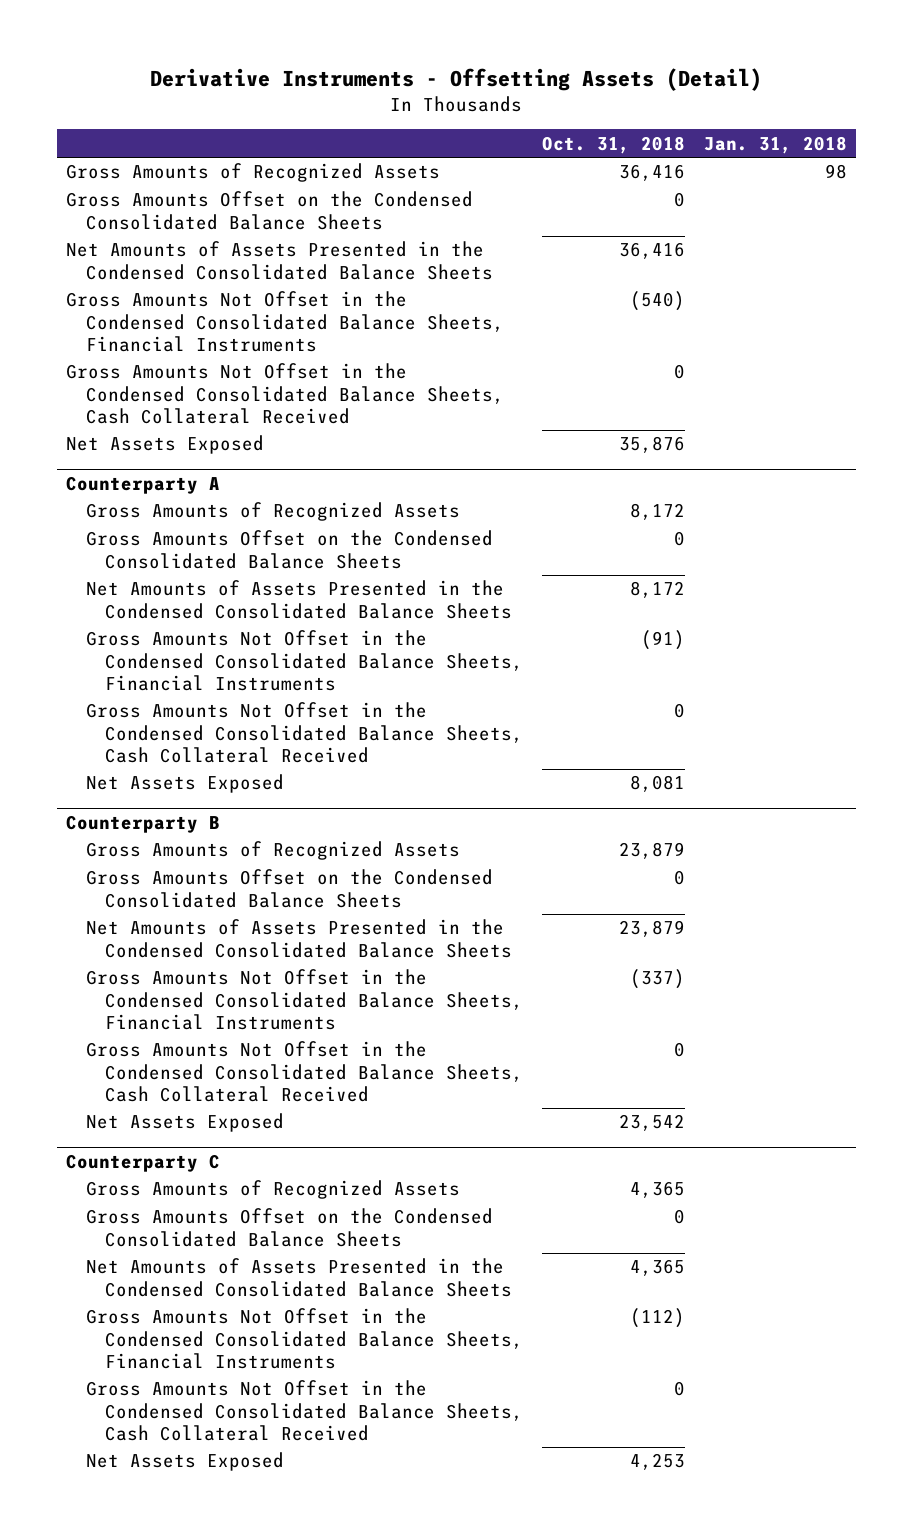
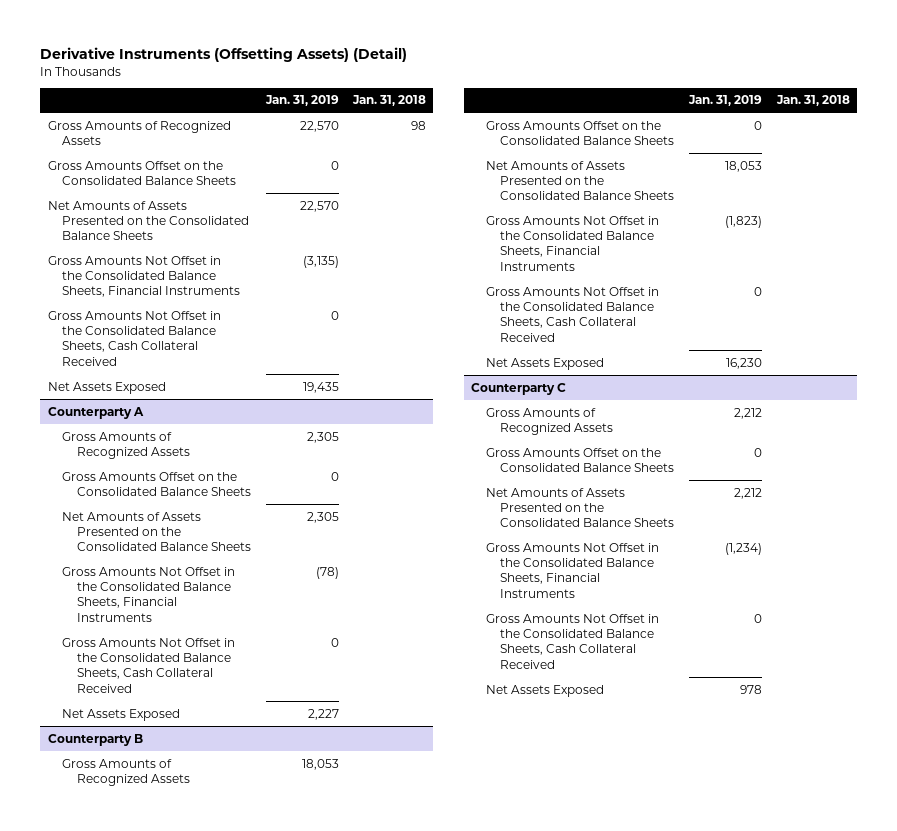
[150,67,763,91] Derivative Instruments - Offsetting Assets (Detail) -> [40,47,408,63] Derivative Instruments (Offsetting Assets) (Detail)
[542,135,686,154] Oct. 31, 2018 -> none
none -> [264,95,339,107] Jan. 31, 2019
[66,191,474,230] Gross Amounts Offset on the Condensed Consolidated Balance Sheets -> [47,160,237,185] Gross Amounts Offset on the Consolidated Balance Sheets
[66,241,493,280] Net Amounts of Assets Presented in the Condensed Consolidated Balance Sheets -> [47,200,250,241] Net Amounts of Assets Presented on the Consolidated Balance Sheets
[66,291,504,352] Gross Amounts Not Offset in the Condensed Consolidated Balance Sheets, Financial Instruments -> [47,255,241,298] Gross Amounts Not Offset in the Consolidated Balance Sheets, Financial Instruments
[66,363,504,424] Gross Amounts Not Offset in the Condensed Consolidated Balance Sheets, Cash Collateral Received -> [47,310,221,366] Gross Amounts Not Offset in the Consolidated Balance Sheets, Cash Collateral Received
[85,530,493,569] Gross Amounts Offset on the Condensed Consolidated Balance Sheets -> [62,471,252,496] Gross Amounts Offset on the Consolidated Balance Sheets
[85,580,513,619] Net Amounts of Assets Presented in the Condensed Consolidated Balance Sheets -> [62,511,252,552] Net Amounts of Assets Presented on the Consolidated Balance Sheets
[85,630,524,691] Gross Amounts Not Offset in the Condensed Consolidated Balance Sheets, Financial Instruments -> [62,566,236,622] Gross Amounts Not Offset in the Consolidated Balance Sheets, Financial Instruments
[85,702,524,763] Gross Amounts Not Offset in the Condensed Consolidated Balance Sheets, Cash Collateral Received -> [62,637,236,693] Gross Amounts Not Offset in the Consolidated Balance Sheets, Cash Collateral Received
[85,869,493,908] Gross Amounts Offset on the Condensed Consolidated Balance Sheets -> [485,120,675,145] Gross Amounts Offset on the Consolidated Balance Sheets
[85,919,513,958] Net Amounts of Assets Presented in the Condensed Consolidated Balance Sheets -> [485,160,675,201] Net Amounts of Assets Presented on the Consolidated Balance Sheets
[85,969,524,1030] Gross Amounts Not Offset in the Condensed Consolidated Balance Sheets, Financial Instruments -> [485,215,659,271] Gross Amounts Not Offset in the Consolidated Balance Sheets, Financial Instruments
[85,1041,524,1102] Gross Amounts Not Offset in the Condensed Consolidated Balance Sheets, Cash Collateral Received -> [485,286,659,342] Gross Amounts Not Offset in the Consolidated Balance Sheets, Cash Collateral Received
[85,1208,493,1247] Gross Amounts Offset on the Condensed Consolidated Balance Sheets -> [485,447,675,472] Gross Amounts Offset on the Consolidated Balance Sheets
[85,1258,513,1297] Net Amounts of Assets Presented in the Condensed Consolidated Balance Sheets -> [485,487,675,528] Net Amounts of Assets Presented on the Consolidated Balance Sheets
[85,1308,524,1369] Gross Amounts Not Offset in the Condensed Consolidated Balance Sheets, Financial Instruments -> [485,542,659,598] Gross Amounts Not Offset in the Consolidated Balance Sheets, Financial Instruments
[85,1380,524,1441] Gross Amounts Not Offset in the Condensed Consolidated Balance Sheets, Cash Collateral Received -> [485,613,659,669] Gross Amounts Not Offset in the Consolidated Balance Sheets, Cash Collateral Received

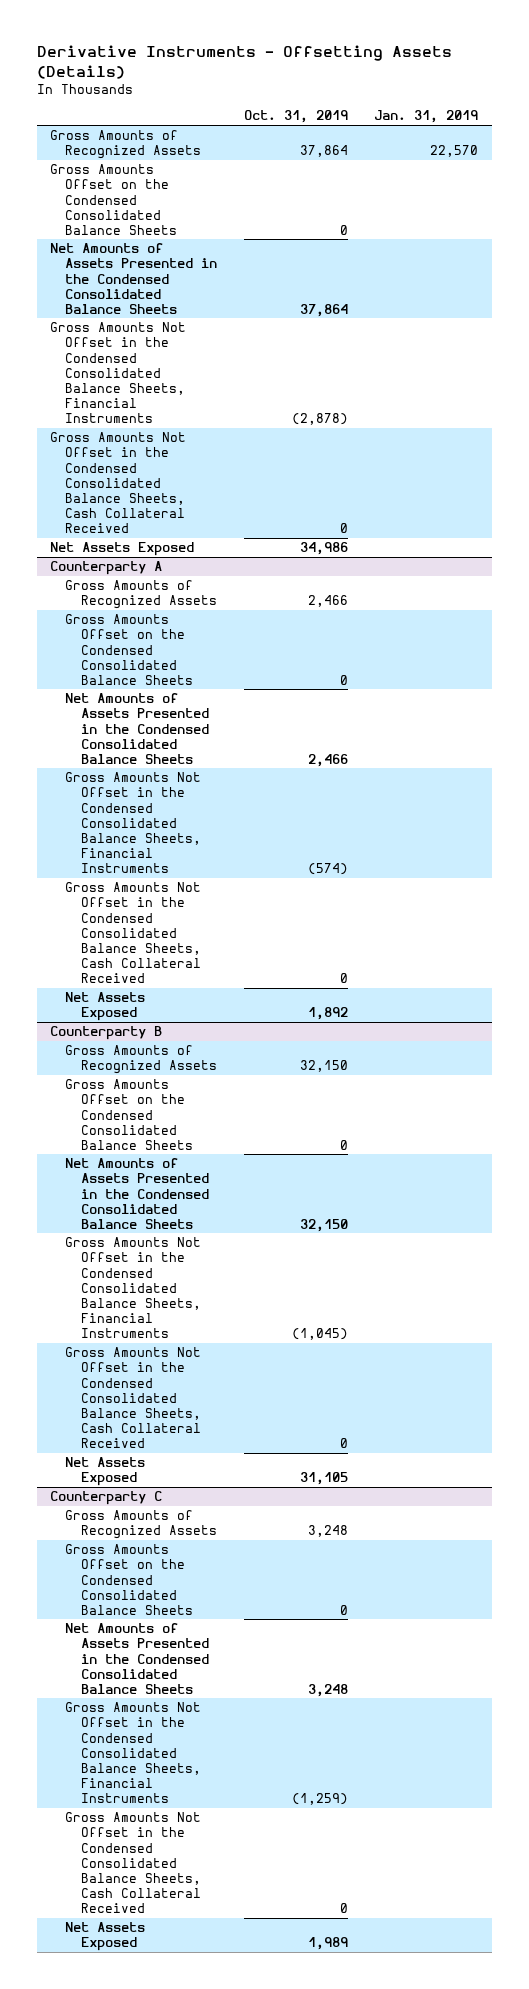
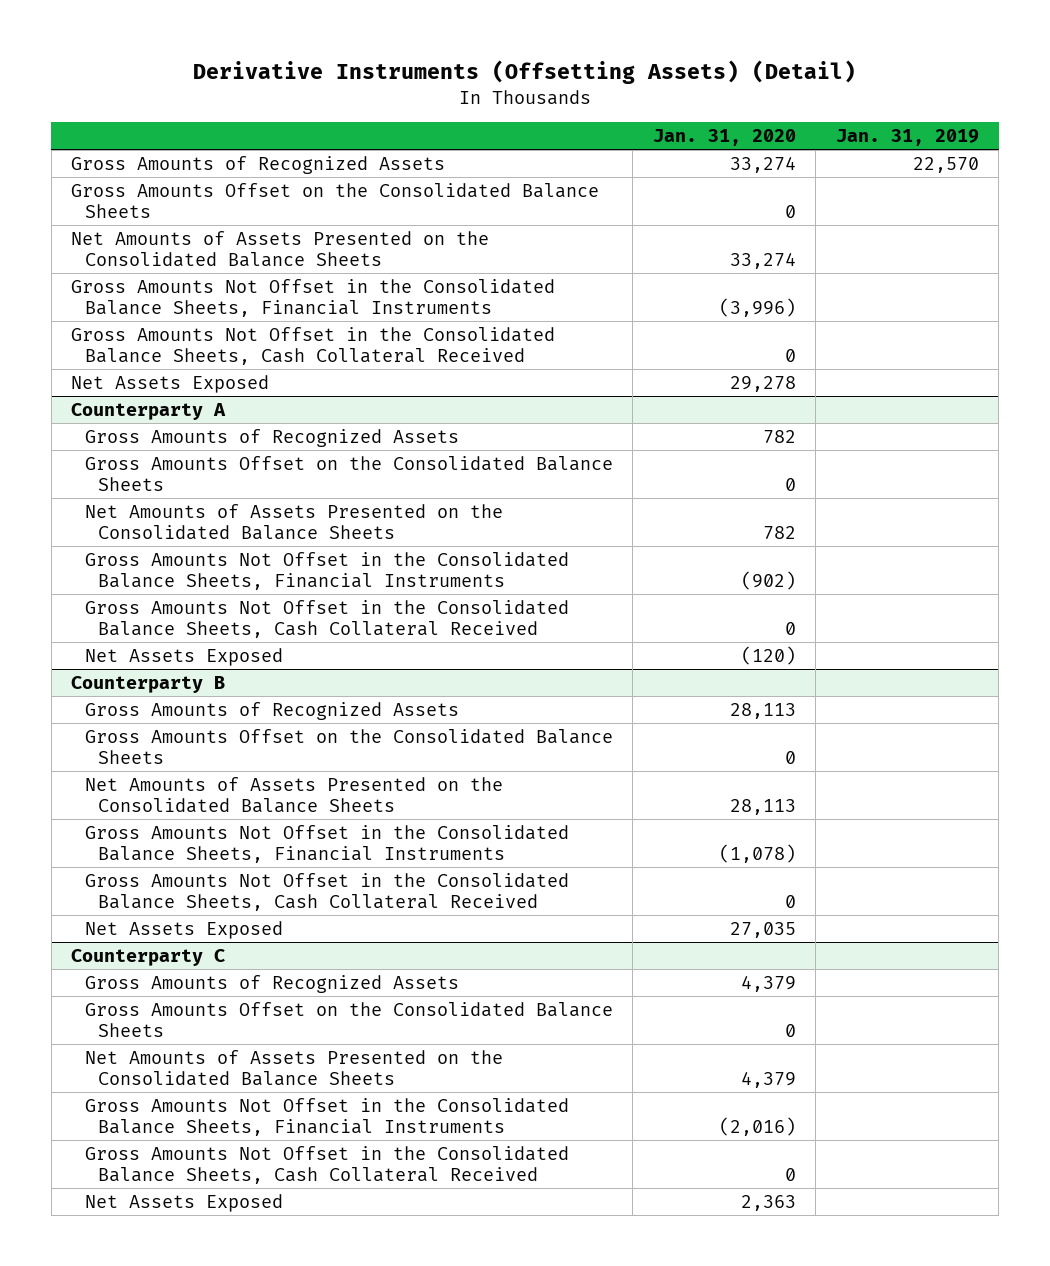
[37,44,453,79] Derivative Instruments - Offsetting Assets (Details) -> [192,60,856,85] Derivative Instruments (Offsetting Assets) (Detail)
[243,110,348,124] Oct. 31, 2019 -> none
none -> [652,128,796,146] Jan. 31, 2020
[50,164,178,235] Gross Amounts Offset on the Condensed Consolidated Balance Sheets -> [71,183,600,219] Gross Amounts Offset on the Consolidated Balance Sheets
[50,243,218,314] Net Amounts of Assets Presented in the Condensed Consolidated Balance Sheets -> [71,231,490,268] Net Amounts of Assets Presented on the Consolidated Balance Sheets
[50,322,187,424] Gross Amounts Not Offset in the Condensed Consolidated Balance Sheets, Financial Instruments -> [71,279,556,318] Gross Amounts Not Offset in the Consolidated Balance Sheets, Financial Instruments
[50,432,187,534] Gross Amounts Not Offset in the Condensed Consolidated Balance Sheets, Cash Collateral Received -> [71,327,556,366] Gross Amounts Not Offset in the Consolidated Balance Sheets, Cash Collateral Received
[65,614,193,685] Gross Amounts Offset on the Condensed Consolidated Balance Sheets -> [84,456,613,492] Gross Amounts Offset on the Consolidated Balance Sheets
[65,693,209,764] Net Amounts of Assets Presented in the Condensed Consolidated Balance Sheets -> [84,504,503,541] Net Amounts of Assets Presented on the Consolidated Balance Sheets
[65,772,202,874] Gross Amounts Not Offset in the Condensed Consolidated Balance Sheets, Financial Instruments -> [84,552,569,591] Gross Amounts Not Offset in the Consolidated Balance Sheets, Financial Instruments
[65,882,202,984] Gross Amounts Not Offset in the Condensed Consolidated Balance Sheets, Cash Collateral Received -> [84,600,569,639] Gross Amounts Not Offset in the Consolidated Balance Sheets, Cash Collateral Received
[65,1079,193,1150] Gross Amounts Offset on the Condensed Consolidated Balance Sheets -> [84,729,613,765] Gross Amounts Offset on the Consolidated Balance Sheets
[65,1158,209,1229] Net Amounts of Assets Presented in the Condensed Consolidated Balance Sheets -> [84,777,503,814] Net Amounts of Assets Presented on the Consolidated Balance Sheets
[65,1237,202,1339] Gross Amounts Not Offset in the Condensed Consolidated Balance Sheets, Financial Instruments -> [84,825,569,864] Gross Amounts Not Offset in the Consolidated Balance Sheets, Financial Instruments
[65,1347,202,1449] Gross Amounts Not Offset in the Condensed Consolidated Balance Sheets, Cash Collateral Received -> [84,873,569,912] Gross Amounts Not Offset in the Consolidated Balance Sheets, Cash Collateral Received
[65,1544,193,1615] Gross Amounts Offset on the Condensed Consolidated Balance Sheets -> [84,1002,613,1038] Gross Amounts Offset on the Consolidated Balance Sheets
[65,1623,209,1694] Net Amounts of Assets Presented in the Condensed Consolidated Balance Sheets -> [84,1050,503,1087] Net Amounts of Assets Presented on the Consolidated Balance Sheets
[65,1702,202,1804] Gross Amounts Not Offset in the Condensed Consolidated Balance Sheets, Financial Instruments -> [84,1098,569,1137] Gross Amounts Not Offset in the Consolidated Balance Sheets, Financial Instruments
[65,1812,202,1914] Gross Amounts Not Offset in the Condensed Consolidated Balance Sheets, Cash Collateral Received -> [84,1146,569,1185] Gross Amounts Not Offset in the Consolidated Balance Sheets, Cash Collateral Received

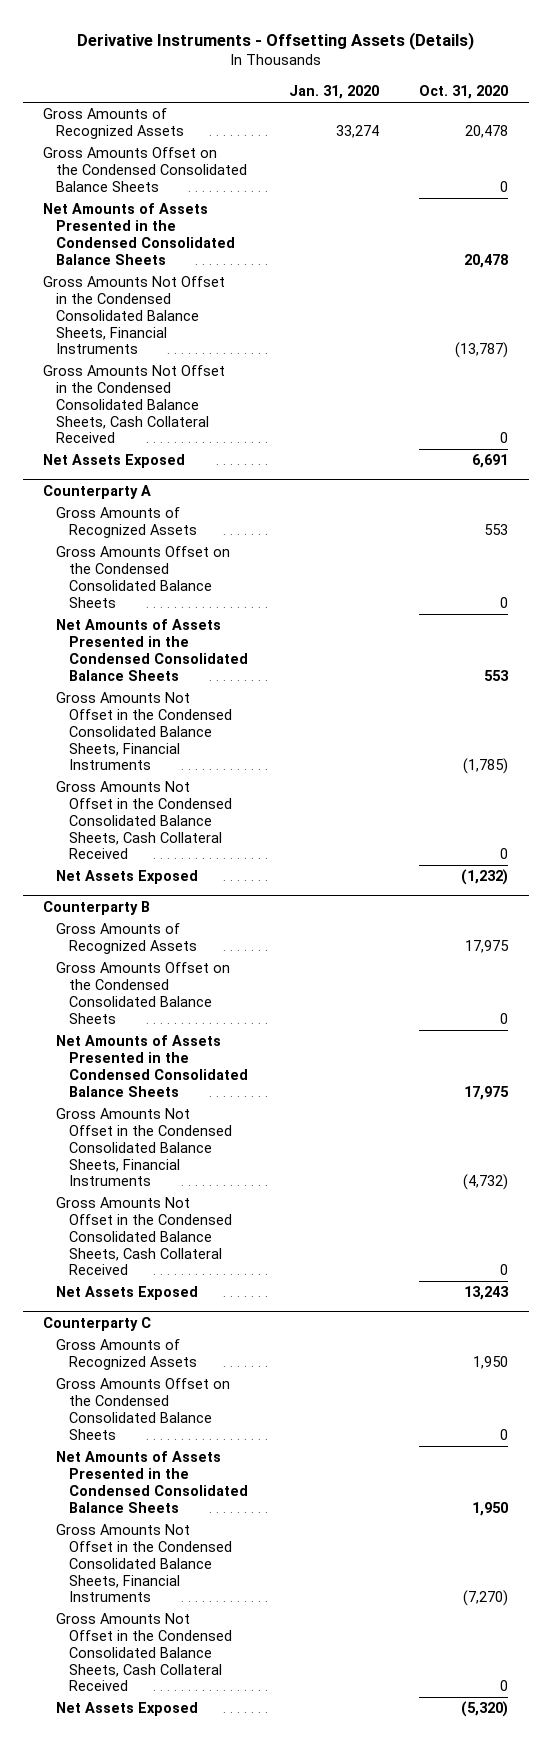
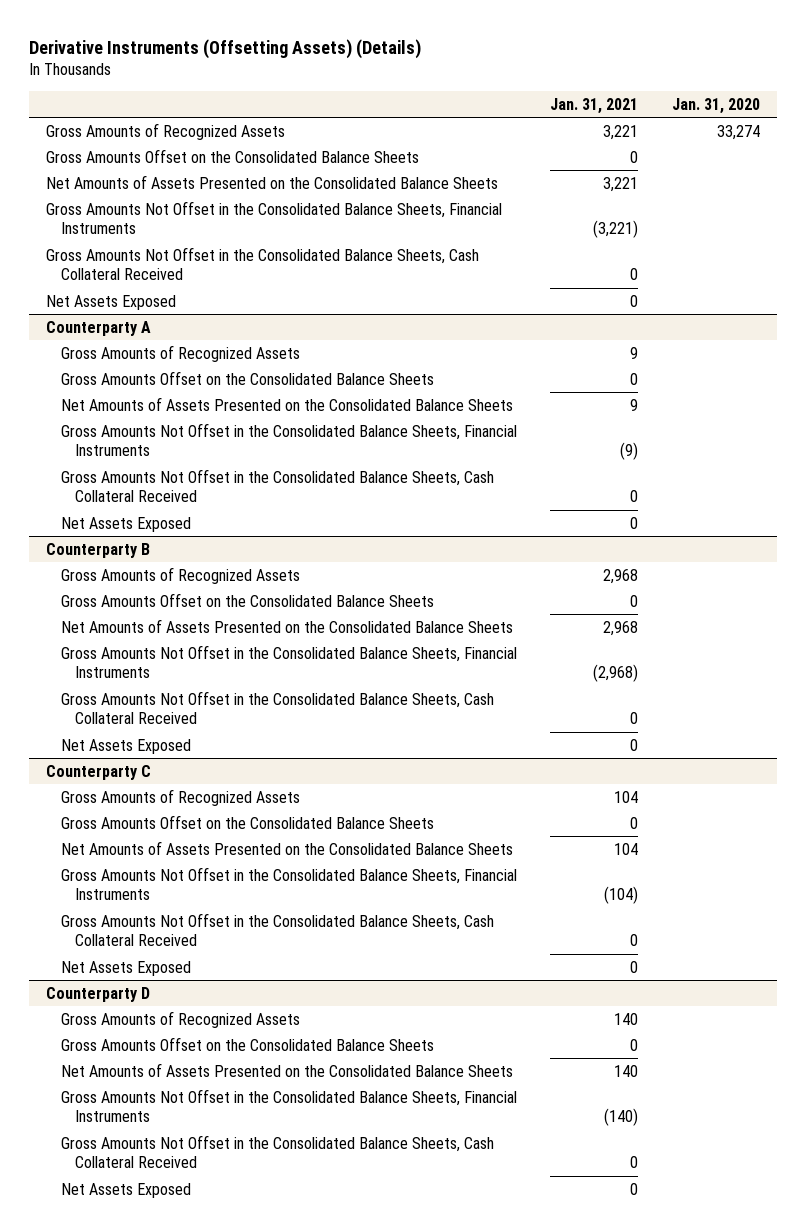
[76,31,474,50] Derivative Instruments - Offsetting Assets (Details) -> [29,38,422,59] Derivative Instruments (Offsetting Assets) (Details)
[419,85,509,100] Oct. 31, 2020 -> none
none -> [550,97,639,114] Jan. 31, 2021
[43,147,248,192] Gross Amounts Offset on the Condensed Consolidated Balance Sheets -> [46,148,420,163] Gross Amounts Offset on the Consolidated Balance Sheets
[43,203,236,265] Net Amounts of Assets Presented in the Condensed Consolidated Balance Sheets -> [46,174,499,189] Net Amounts of Assets Presented on the Consolidated Balance Sheets
[43,276,226,355] Gross Amounts Not Offset in the Condensed Consolidated Balance Sheets, Financial Instruments -> [46,200,503,235] Gross Amounts Not Offset in the Consolidated Balance Sheets, Financial Instruments
[43,365,226,444] Gross Amounts Not Offset in the Condensed Consolidated Balance Sheets, Cash Collateral Received -> [46,246,480,281] Gross Amounts Not Offset in the Consolidated Balance Sheets, Cash Collateral Received
[56,546,231,608] Gross Amounts Offset on the Condensed Consolidated Balance Sheets -> [60,370,434,385] Gross Amounts Offset on the Consolidated Balance Sheets
[56,619,248,681] Net Amounts of Assets Presented in the Condensed Consolidated Balance Sheets -> [60,396,513,411] Net Amounts of Assets Presented on the Consolidated Balance Sheets
[56,692,232,771] Gross Amounts Not Offset in the Condensed Consolidated Balance Sheets, Financial Instruments -> [60,422,517,457] Gross Amounts Not Offset in the Consolidated Balance Sheets, Financial Instruments
[56,781,232,860] Gross Amounts Not Offset in the Condensed Consolidated Balance Sheets, Cash Collateral Received -> [60,468,494,503] Gross Amounts Not Offset in the Consolidated Balance Sheets, Cash Collateral Received
[56,962,231,1024] Gross Amounts Offset on the Condensed Consolidated Balance Sheets -> [60,592,434,607] Gross Amounts Offset on the Consolidated Balance Sheets
[56,1035,248,1097] Net Amounts of Assets Presented in the Condensed Consolidated Balance Sheets -> [60,618,513,633] Net Amounts of Assets Presented on the Consolidated Balance Sheets
[56,1108,232,1187] Gross Amounts Not Offset in the Condensed Consolidated Balance Sheets, Financial Instruments -> [60,644,517,679] Gross Amounts Not Offset in the Consolidated Balance Sheets, Financial Instruments
[56,1197,232,1276] Gross Amounts Not Offset in the Condensed Consolidated Balance Sheets, Cash Collateral Received -> [60,690,494,725] Gross Amounts Not Offset in the Consolidated Balance Sheets, Cash Collateral Received
[56,1378,231,1440] Gross Amounts Offset on the Condensed Consolidated Balance Sheets -> [60,814,434,829] Gross Amounts Offset on the Consolidated Balance Sheets
[56,1451,248,1513] Net Amounts of Assets Presented in the Condensed Consolidated Balance Sheets -> [60,840,513,855] Net Amounts of Assets Presented on the Consolidated Balance Sheets
[56,1524,232,1603] Gross Amounts Not Offset in the Condensed Consolidated Balance Sheets, Financial Instruments -> [60,866,517,901] Gross Amounts Not Offset in the Consolidated Balance Sheets, Financial Instruments
[56,1613,232,1692] Gross Amounts Not Offset in the Condensed Consolidated Balance Sheets, Cash Collateral Received -> [60,912,494,947] Gross Amounts Not Offset in the Consolidated Balance Sheets, Cash Collateral Received
none -> [46,986,151,1002] Counterparty D
none -> [60,1010,300,1028] Gross Amounts of Recognized Assets
none -> [60,1036,434,1051] Gross Amounts Offset on the Consolidated Balance Sheets
none -> [60,1062,513,1077] Net Amounts of Assets Presented on the Consolidated Balance Sheets
none -> [60,1088,517,1123] Gross Amounts Not Offset in the Consolidated Balance Sheets, Financial Instruments
none -> [60,1134,494,1169] Gross Amounts Not Offset in the Consolidated Balance Sheets, Cash Collateral Received
none -> [60,1182,191,1198] Net Assets Exposed

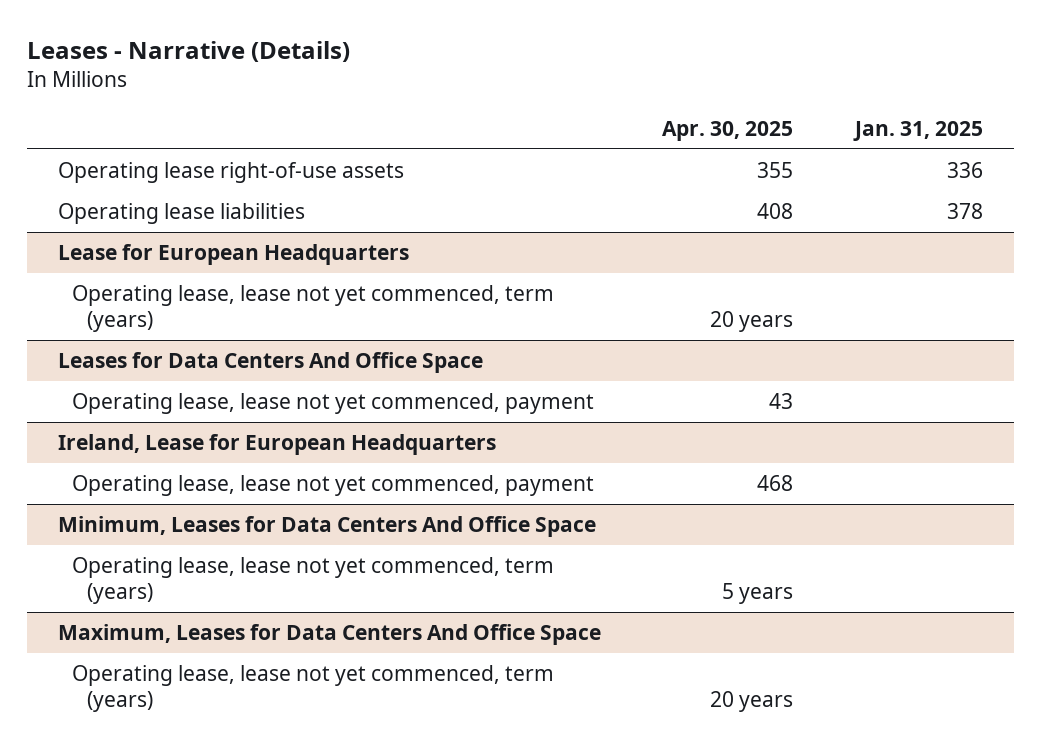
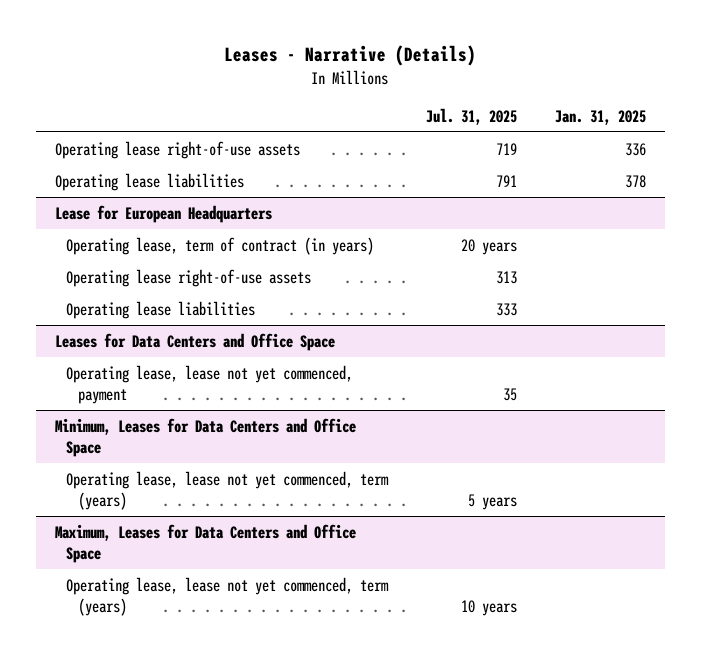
[662,120,794,141] Apr. 30, 2025 -> none
none -> [426,107,518,125] Jul. 31, 2025
[72,285,555,332] Operating lease, lease not yet commenced, term (years) -> none
none -> [66,236,375,255] Operating lease, term of contract (in years)
none -> [66,268,312,287] Operating lease right-of-use assets
none -> [66,300,256,319] Operating lease liabilities
[57,352,483,374] Leases for Data Centers And Office Space -> [54,332,335,351] Leases for Data Centers and Office Space
[57,434,496,456] Ireland, Lease for European Headquarters -> none
[72,475,595,497] Operating lease, lease not yet commenced, payment -> none
[57,516,596,538] Minimum, Leases for Data Centers And Office Space -> [54,417,356,457] Minimum, Leases for Data Centers and Office Space
[57,624,601,646] Maximum, Leases for Data Centers And Office Space -> [54,523,356,563] Maximum, Leases for Data Centers and Office Space

